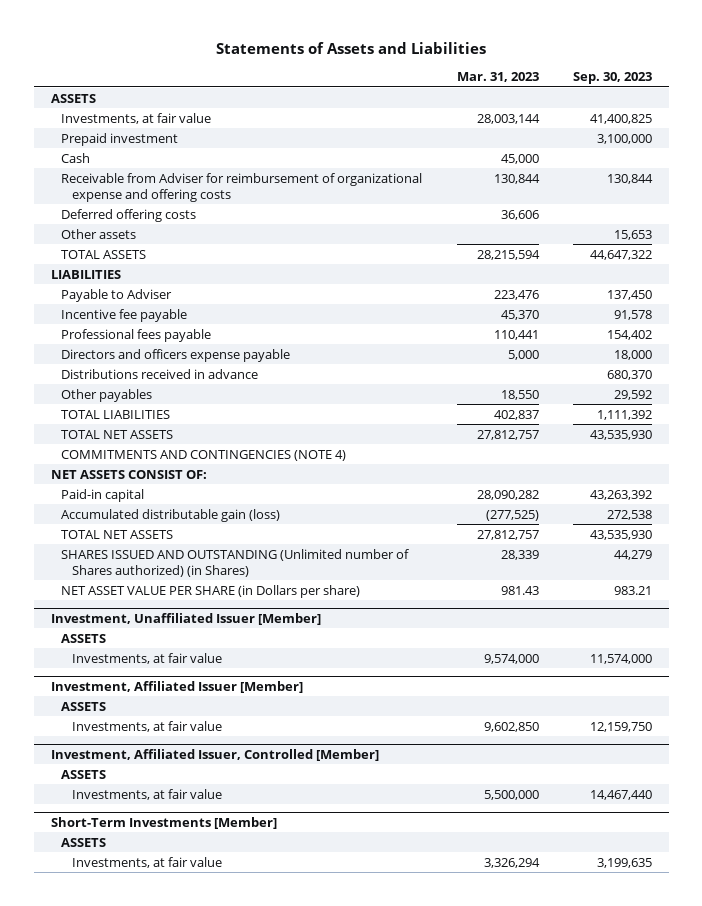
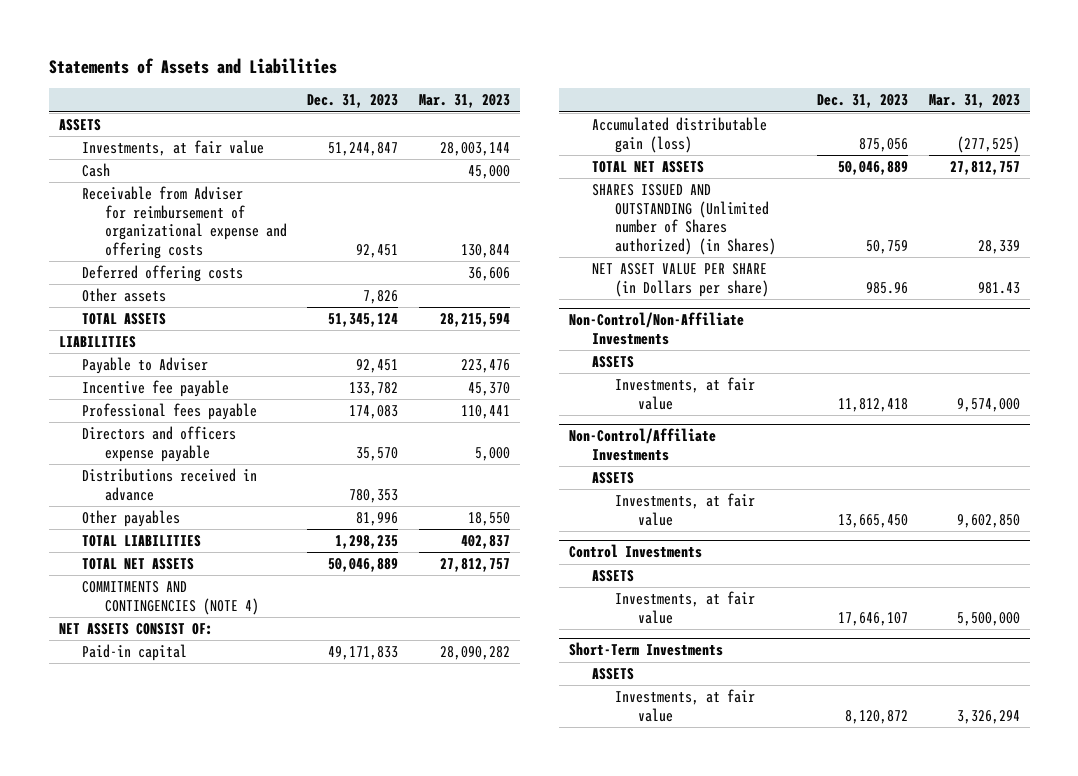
[572,72,652,85] Sep. 30, 2023 -> none
none -> [307,94,399,109] Dec. 31, 2023
[61,132,179,146] Prepaid investment -> none
[50,612,321,625] Investment, Unaffiliated Issuer [Member] -> [568,312,744,346] Non-Control/Non-Affiliate Investments
[50,680,303,693] Investment, Affiliated Issuer [Member] -> [568,428,716,462] Non-Control/Affiliate Investments
[50,748,379,761] Investment, Affiliated Issuer, Controlled [Member] -> [568,544,702,559] Control Investments
[50,816,277,829] Short-Term Investments [Member] -> [568,642,723,657] Short-Term Investments

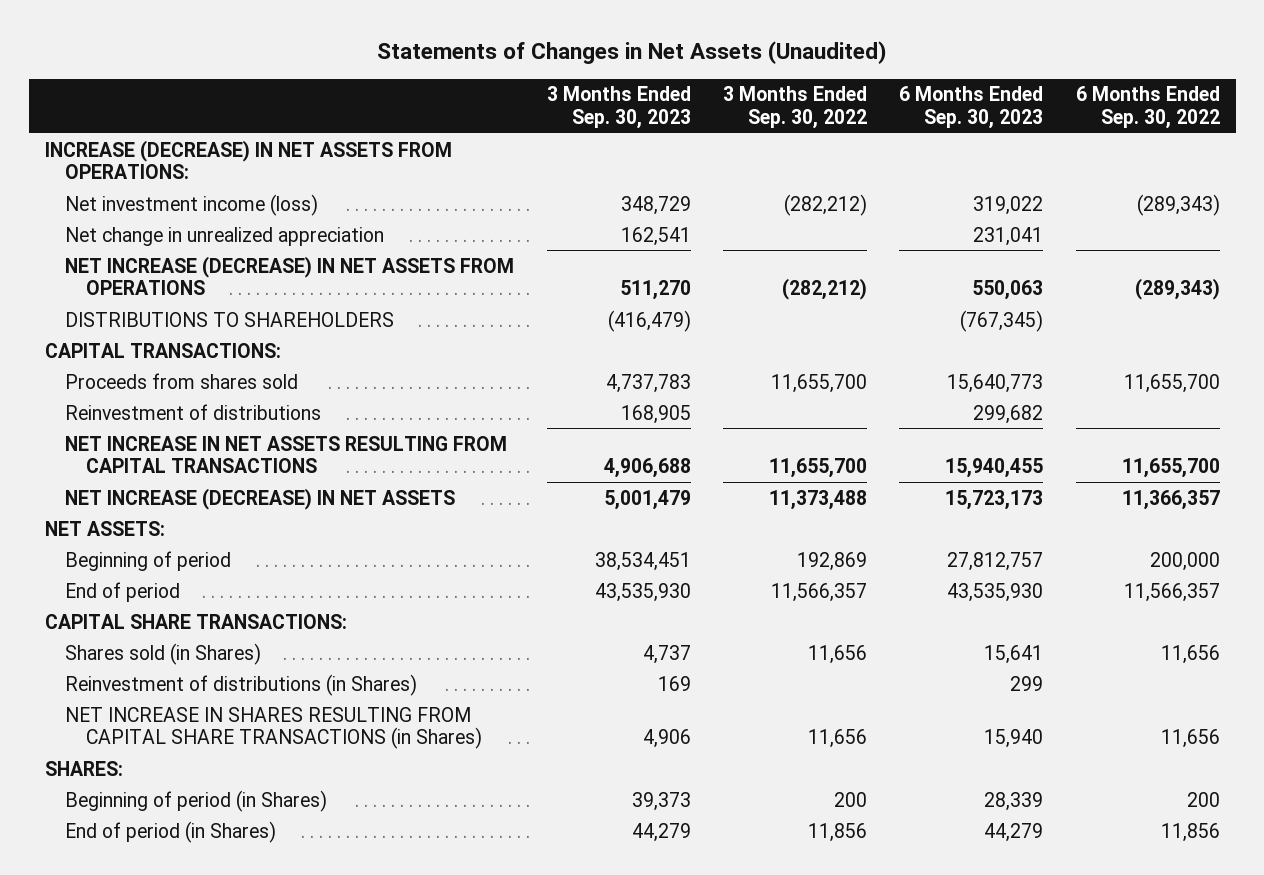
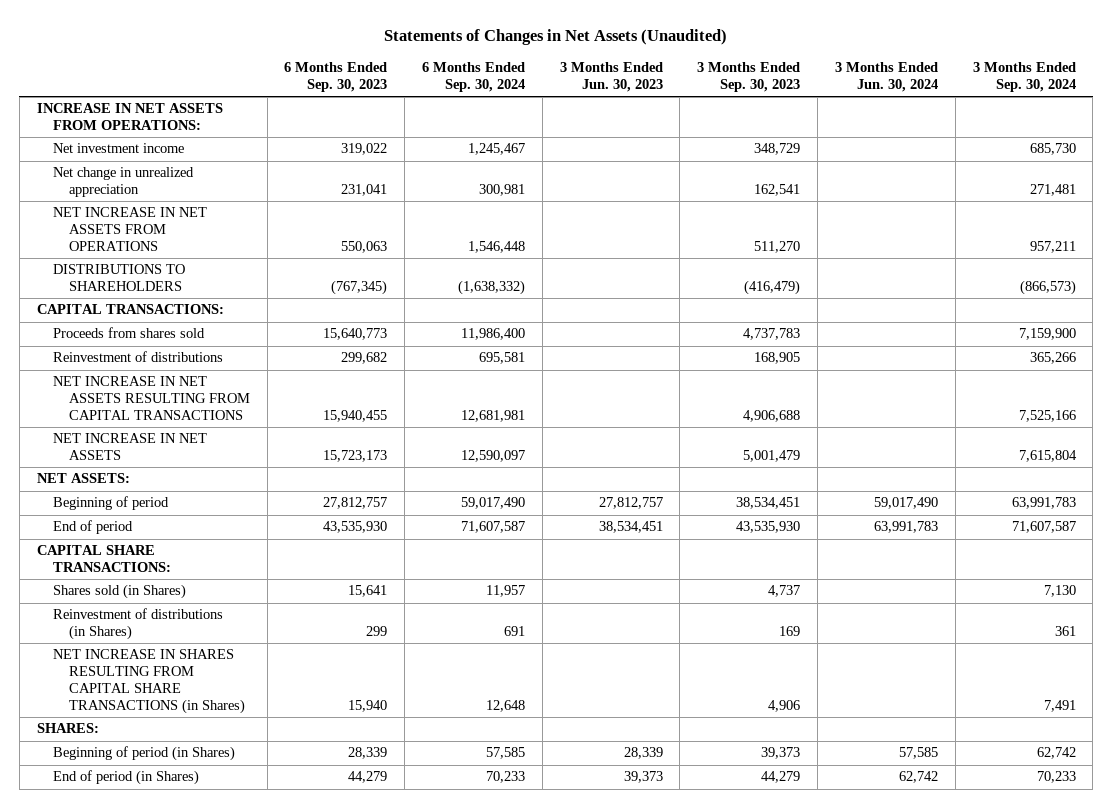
[722,86,867,130] 3 Months Ended Sep. 30, 2022 -> none
[1075,86,1220,130] 6 Months Ended Sep. 30, 2022 -> none
none -> [422,62,526,92] 6 Months Ended Sep. 30, 2024
none -> [559,62,663,92] 3 Months Ended Jun. 30, 2023
none -> [834,62,938,92] 3 Months Ended Jun. 30, 2024
none -> [972,62,1076,92] 3 Months Ended Sep. 30, 2024
[44,139,452,180] INCREASE (DECREASE) IN NET ASSETS FROM OPERATIONS: -> [36,103,223,131] INCREASE IN NET ASSETS FROM OPERATIONS:
[65,193,319,216] Net investment income (loss) -> [52,143,184,154] Net investment income
[65,255,515,296] NET INCREASE (DECREASE) IN NET ASSETS FROM OPERATIONS -> [52,207,207,252] NET INCREASE IN NET ASSETS FROM OPERATIONS
[65,487,456,510] NET INCREASE (DECREASE) IN NET ASSETS -> [52,433,207,461] NET INCREASE IN NET ASSETS

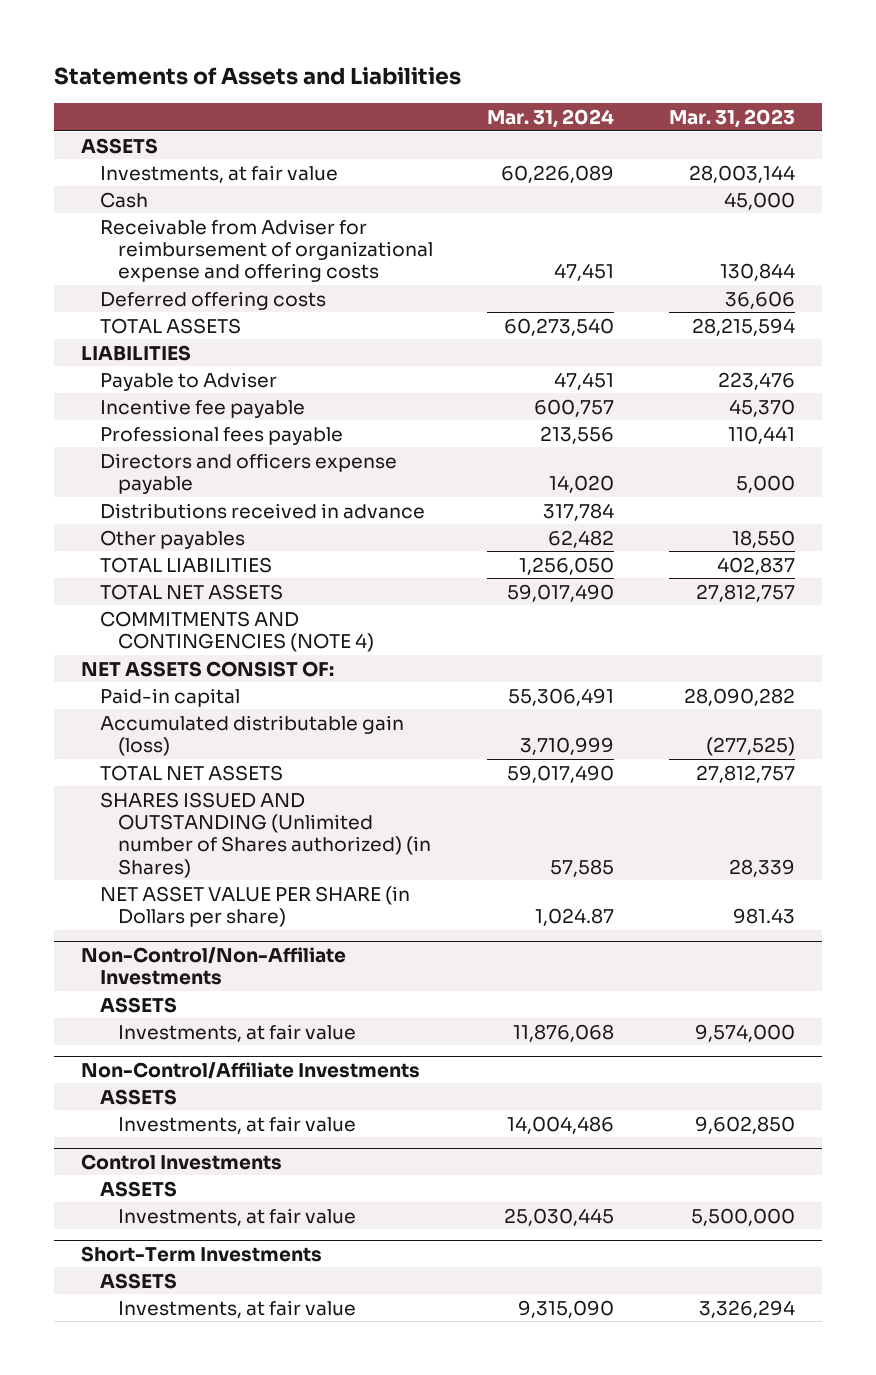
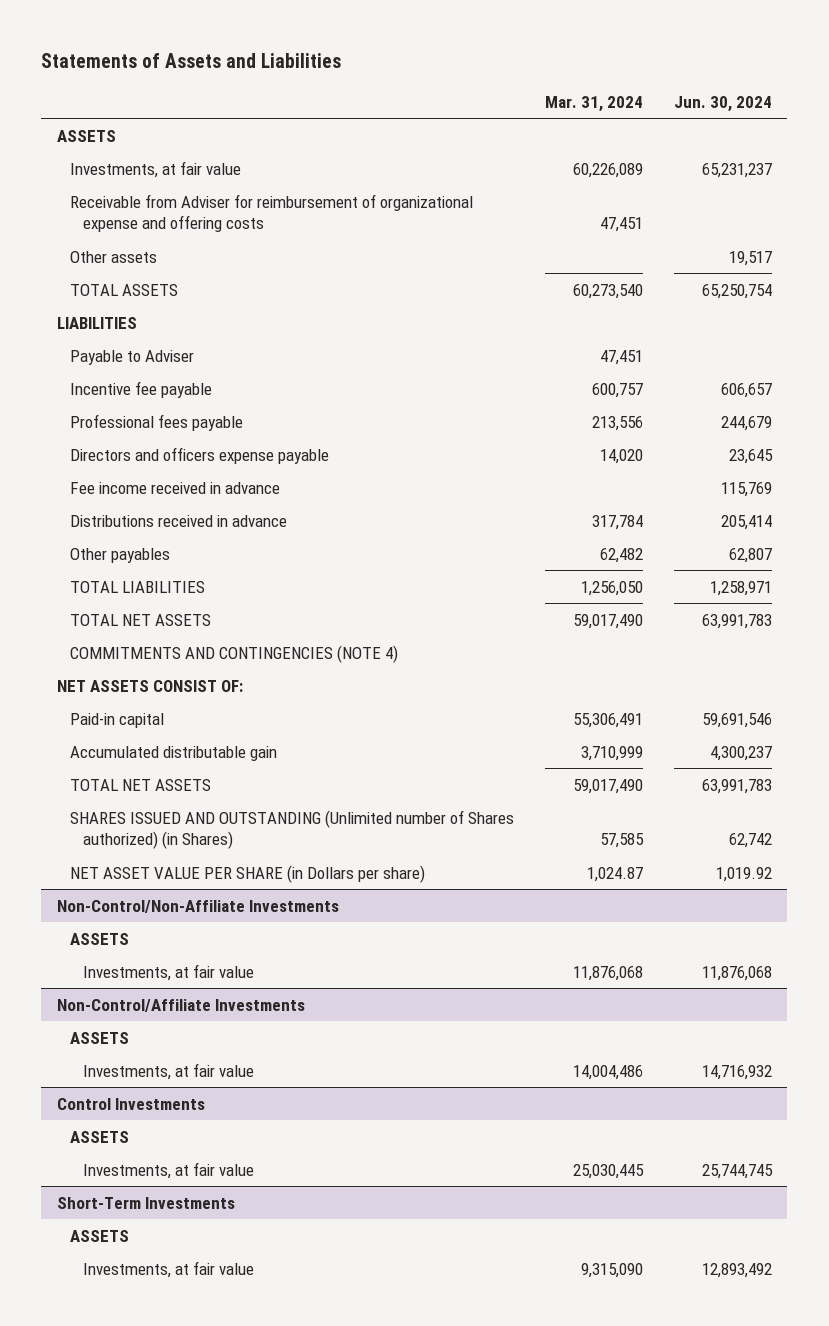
[668,109,795,129] Mar. 31, 2023 -> none
none -> [673,95,772,112] Jun. 30, 2024
[99,191,148,208] Cash -> none
[99,290,326,310] Deferred offering costs -> none
none -> [70,250,158,263] Other assets
none -> [70,481,281,494] Fee income received in advance
[99,714,404,756] Accumulated distributable gain (loss) -> [70,745,278,761] Accumulated distributable gain

